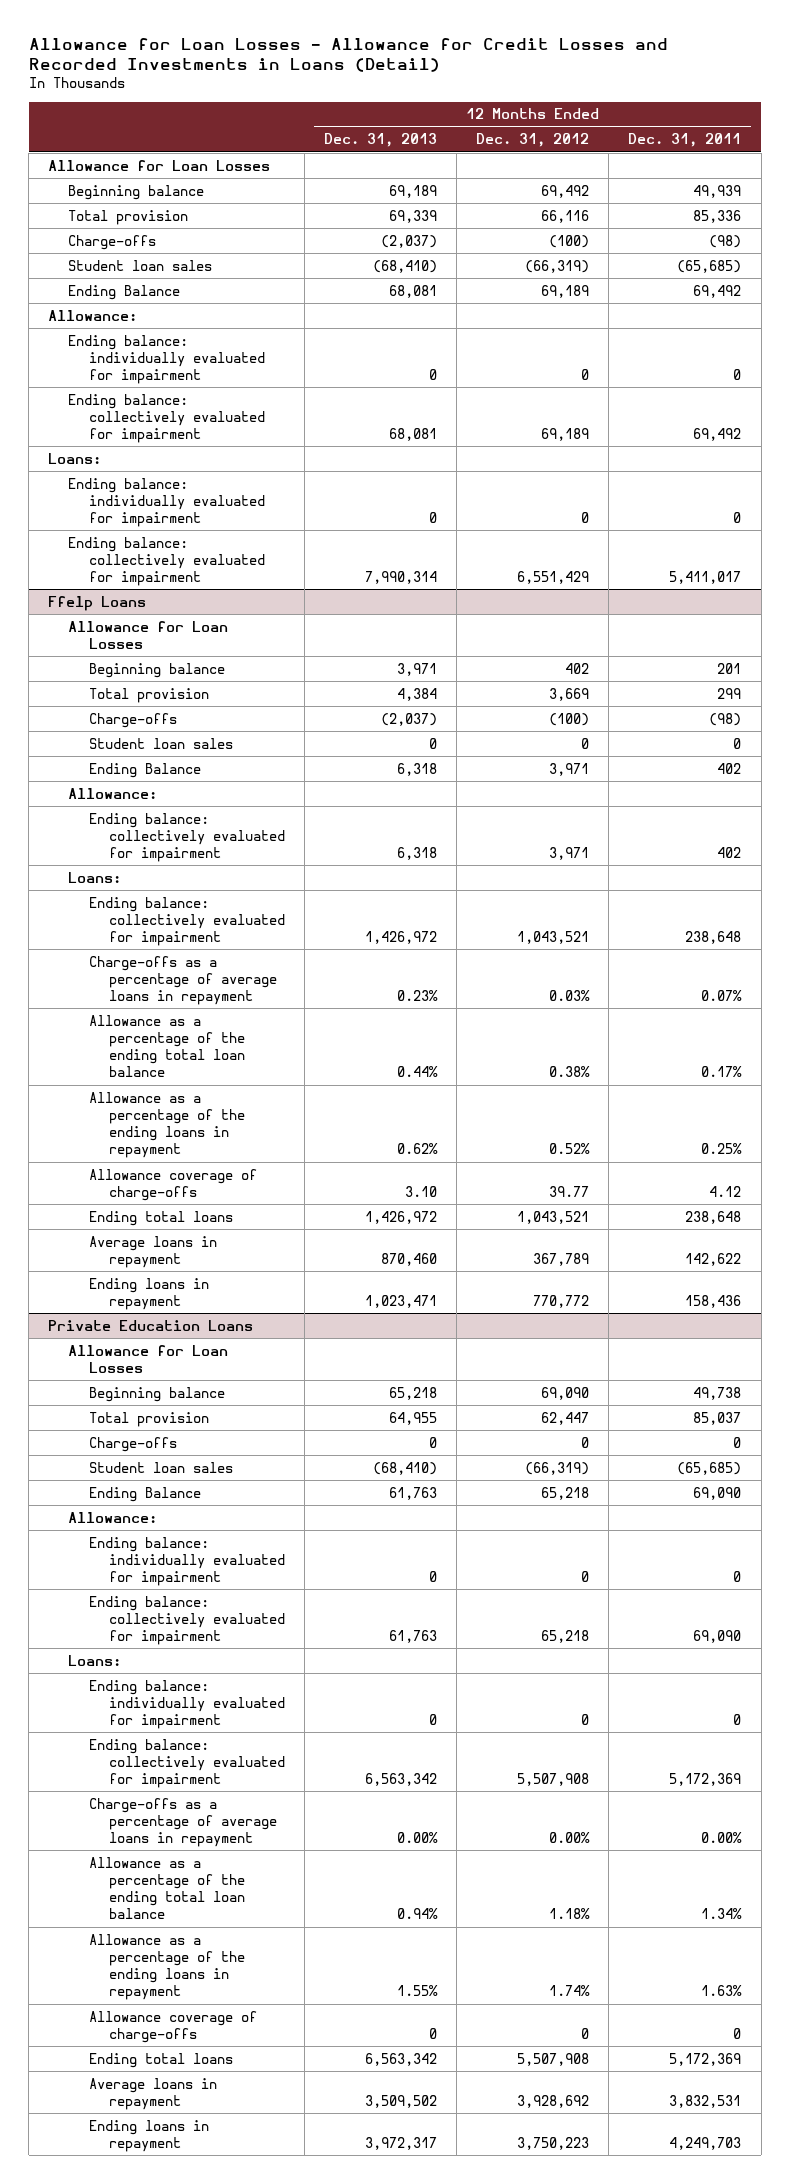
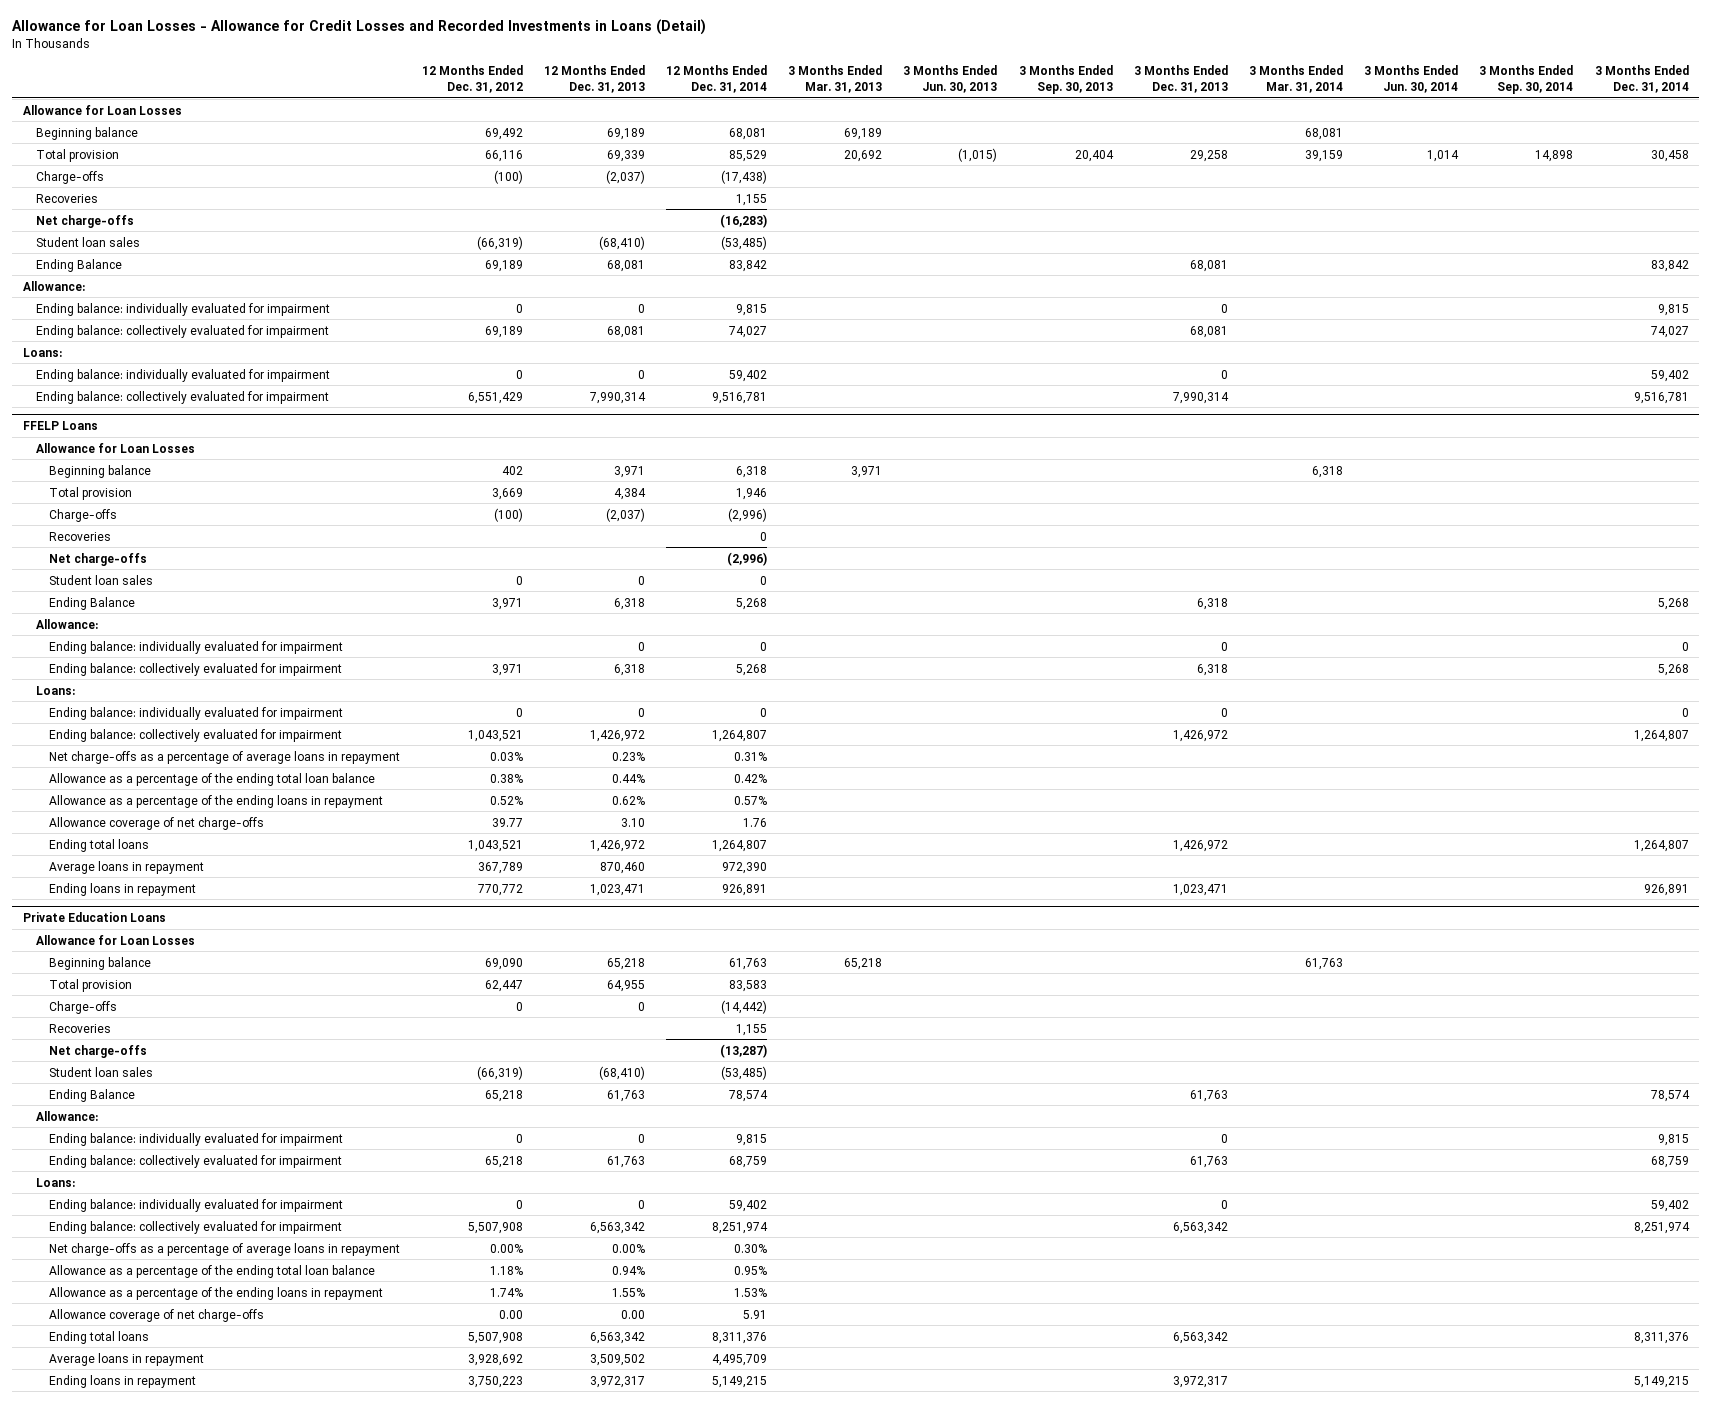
[628,133,742,148] Dec. 31, 2011 -> none
none -> [666,65,768,93] 12 Months Ended Dec. 31, 2014
none -> [788,65,883,93] 3 Months Ended Mar. 31, 2013
none -> [903,65,998,93] 3 Months Ended Jun. 30, 2013
none -> [1018,65,1113,94] 3 Months Ended Sep. 30, 2013
none -> [1133,65,1228,93] 3 Months Ended Dec. 31, 2013
none -> [1248,65,1343,93] 3 Months Ended Mar. 31, 2014
none -> [1364,65,1459,93] 3 Months Ended Jun. 30, 2014
none -> [1479,65,1574,94] 3 Months Ended Sep. 30, 2014
none -> [1594,65,1689,93] 3 Months Ended Dec. 31, 2014
none -> [36,193,99,203] Recoveries
none -> [36,214,135,228] Net charge-offs
[48,595,147,611] Ffelp Loans -> [22,421,98,431] FFELP Loans
none -> [49,531,112,541] Recoveries
none -> [49,552,148,566] Net charge-offs
none -> [49,640,344,654] Ending balance: individually evaluated for impairment
none -> [49,706,344,720] Ending balance: individually evaluated for impairment
[88,955,277,1005] Charge-offs as a percentage of average loans in repayment -> [49,750,401,764] Net charge-offs as a percentage of average loans in repayment
[88,1168,257,1201] Allowance coverage of charge-offs -> [49,816,265,830] Allowance coverage of net charge-offs
none -> [49,1023,112,1033] Recoveries
none -> [49,1044,148,1058] Net charge-offs
[88,1797,277,1847] Charge-offs as a percentage of average loans in repayment -> [49,1242,401,1256] Net charge-offs as a percentage of average loans in repayment
[88,2010,257,2043] Allowance coverage of charge-offs -> [49,1308,265,1322] Allowance coverage of net charge-offs
[428,2027,437,2039] 0 -> [620,1309,645,1319] 0.00
[581,2027,590,2039] 0 -> [498,1309,523,1319] 0.00

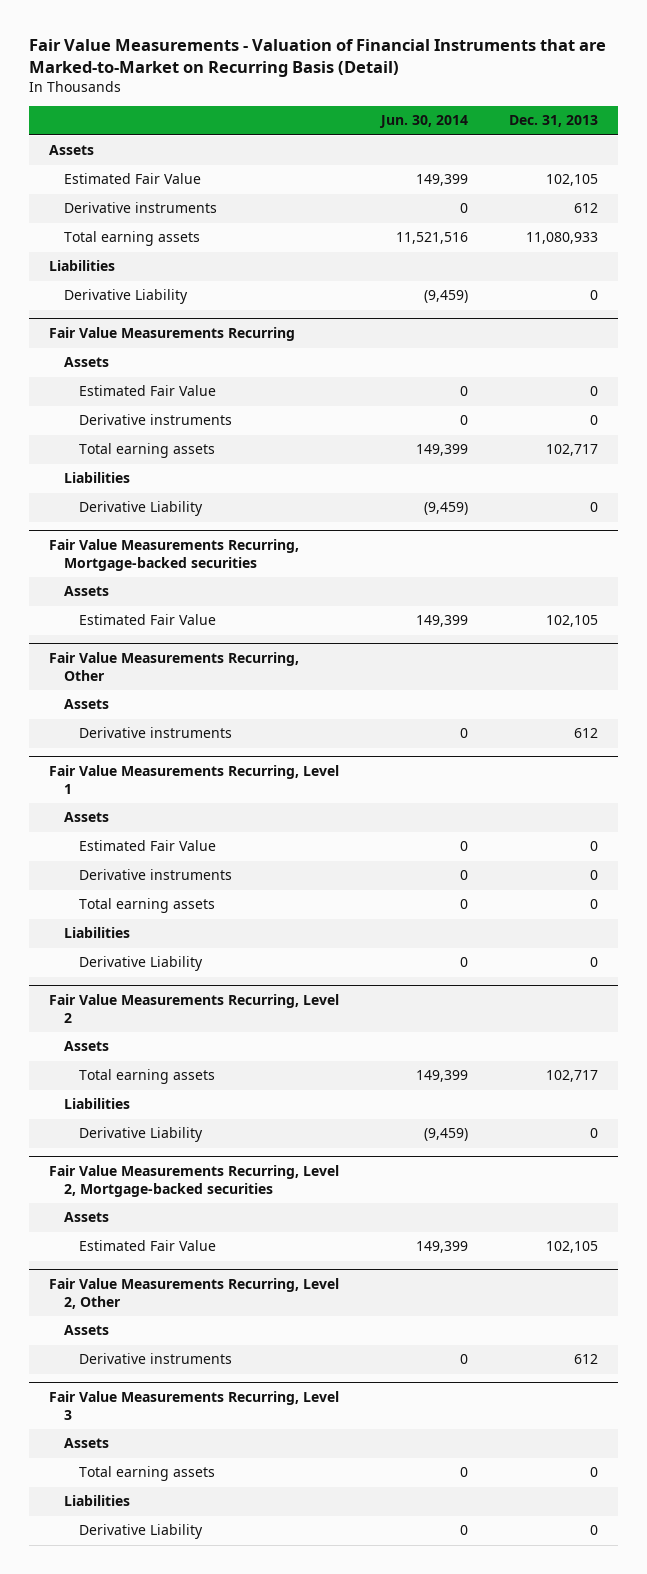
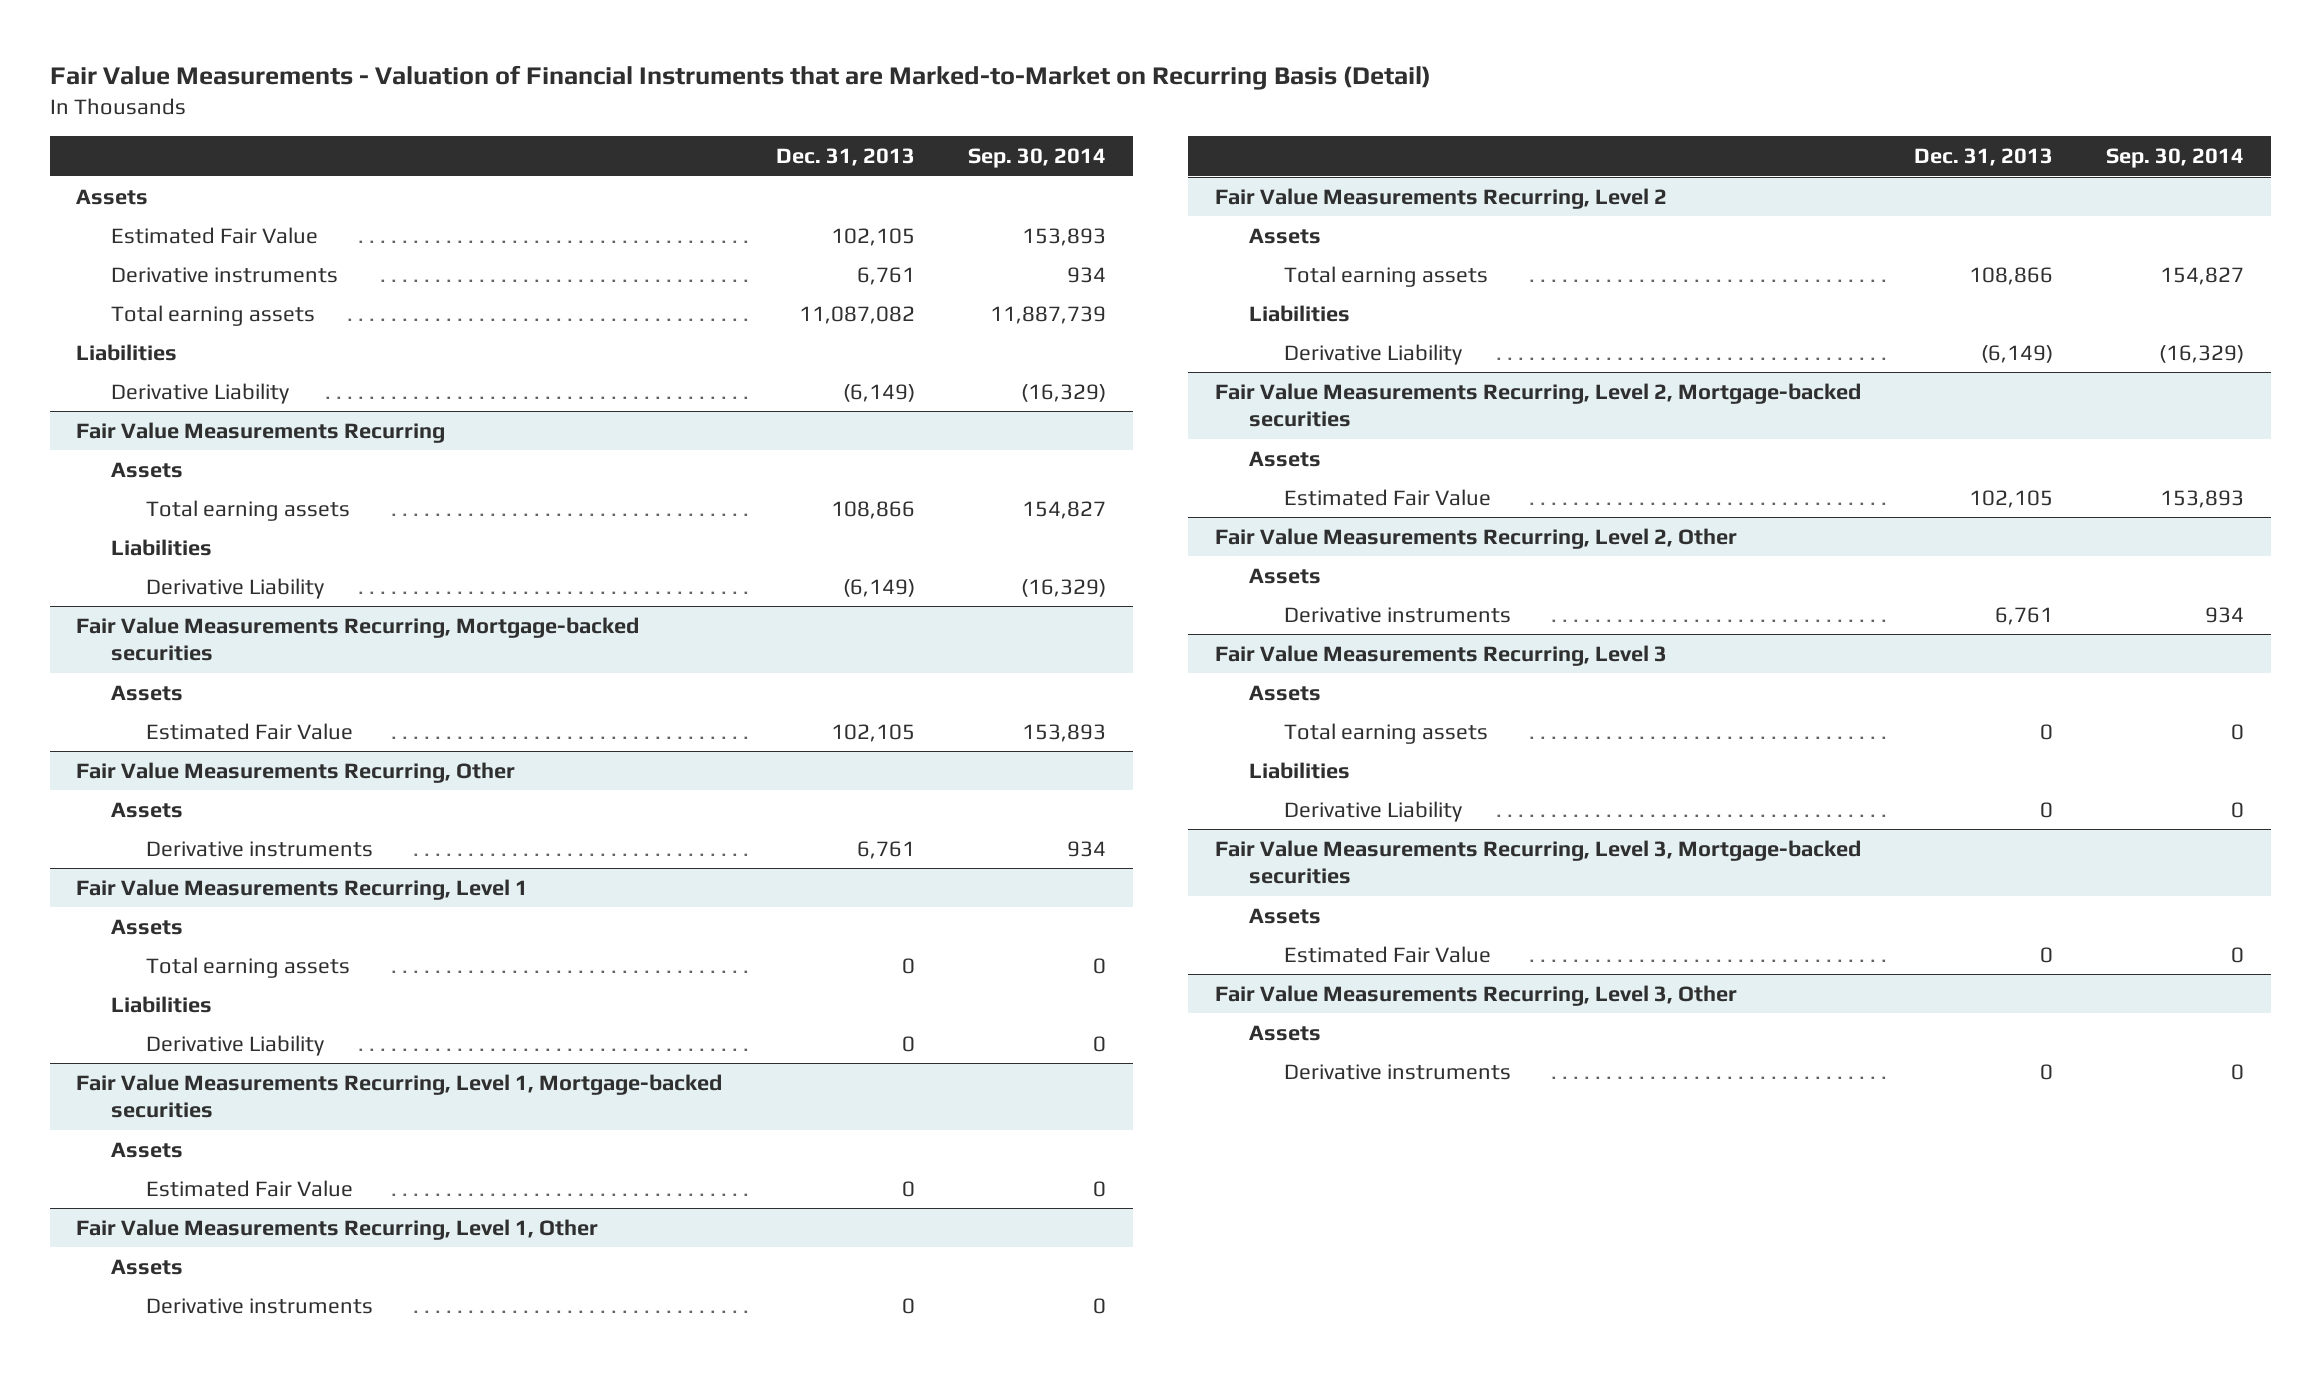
[378,115,468,129] Jun. 30, 2014 -> none
none -> [967,148,1106,169] Sep. 30, 2014
[573,203,598,214] 612 -> [856,266,915,285] 6,761
[525,232,598,245] 11,080,933 -> [798,305,915,324] 11,087,082
[589,290,598,301] 0 -> [842,383,915,402] (6,149)
[78,385,216,397] Estimated Fair Value -> none
[78,414,232,426] Derivative instruments -> none
[545,444,598,457] 102,717 -> [830,500,915,519] 108,866
[589,502,598,513] 0 -> [842,578,915,597] (6,149)
[573,728,598,739] 612 -> [856,840,915,859] 6,761
[78,840,216,852] Estimated Fair Value -> none
[78,869,232,881] Derivative instruments -> none
none -> [76,1073,723,1119] Fair Value Measurements Recurring, Level 1, Mortgage-backed securities
none -> [111,1141,184,1158] Assets
none -> [146,1179,354,1197] Estimated Fair Value
none -> [76,1218,599,1240] Fair Value Measurements Recurring, Level 1, Other
none -> [111,1258,184,1275] Assets
none -> [146,1297,374,1314] Derivative instruments
[545,1070,598,1083] 102,717 -> [1968,266,2053,285] 108,866
[589,1128,598,1139] 0 -> [1980,344,2053,363] (6,149)
[573,1354,598,1365] 612 -> [1994,606,2053,625] 6,761
none -> [1214,839,1861,885] Fair Value Measurements Recurring, Level 3, Mortgage-backed securities
none -> [1249,907,1322,924] Assets
none -> [1284,945,1492,963] Estimated Fair Value
none -> [1214,984,1737,1006] Fair Value Measurements Recurring, Level 3, Other
none -> [1249,1024,1322,1041] Assets
none -> [1284,1063,1512,1080] Derivative instruments

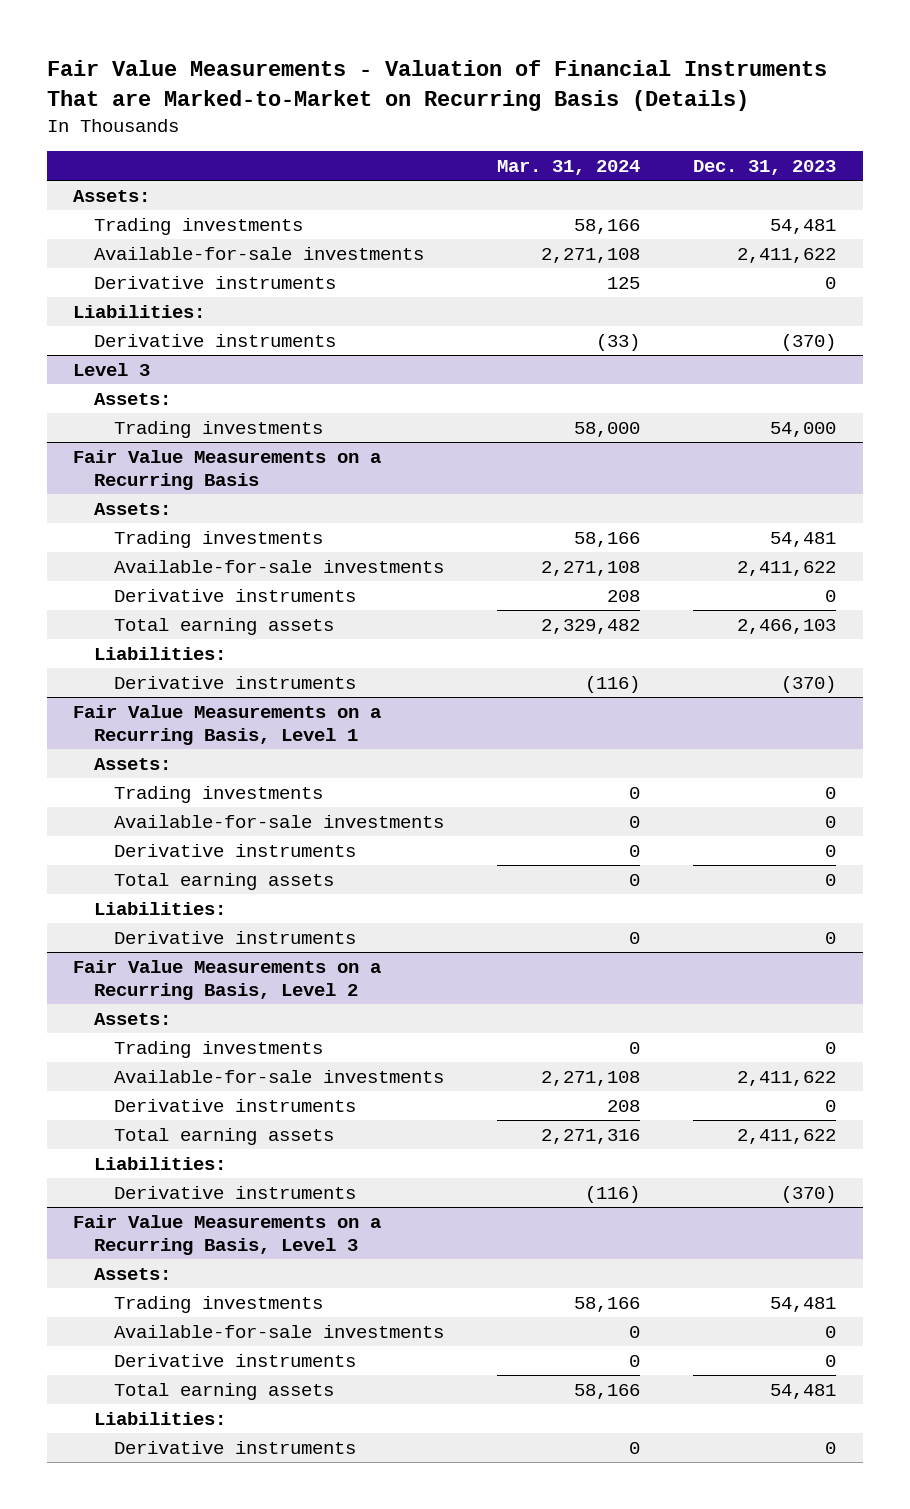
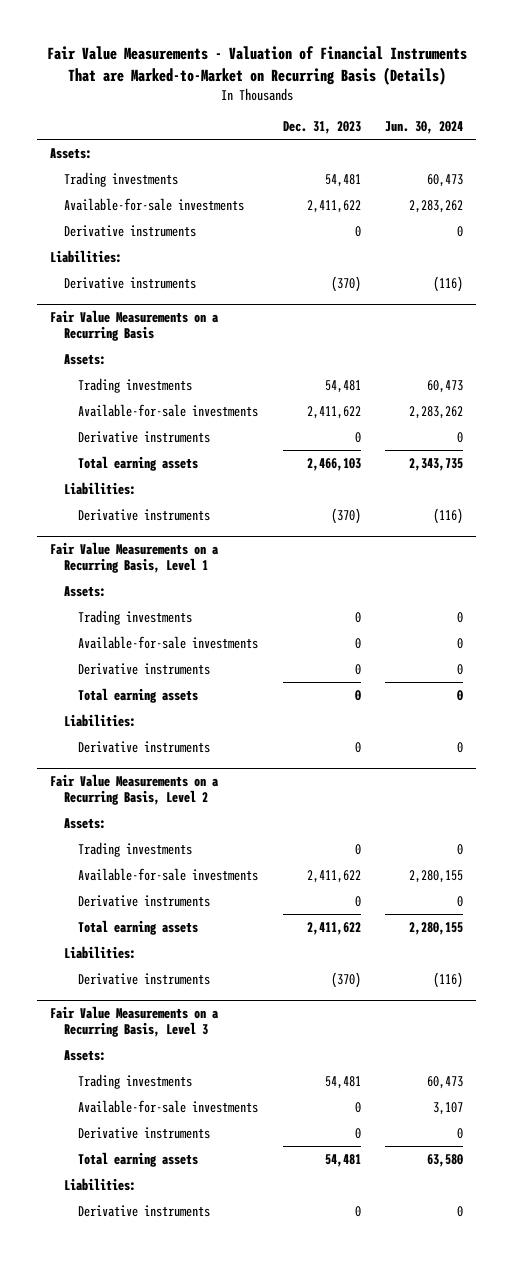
[497,159,641,175] Mar. 31, 2024 -> none
none -> [385,121,464,135] Jun. 30, 2024
[73,362,151,376] Level 3 -> none
[93,392,171,405] Assets: -> none
[114,420,324,438] Trading investments -> none

